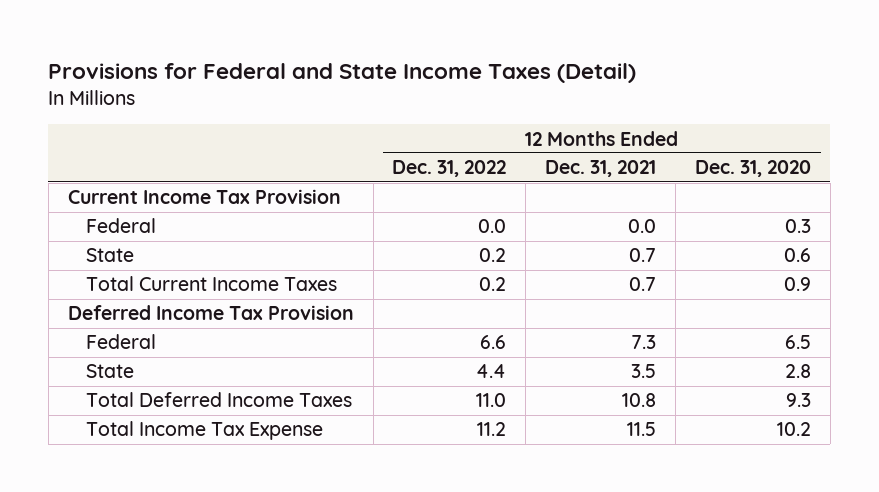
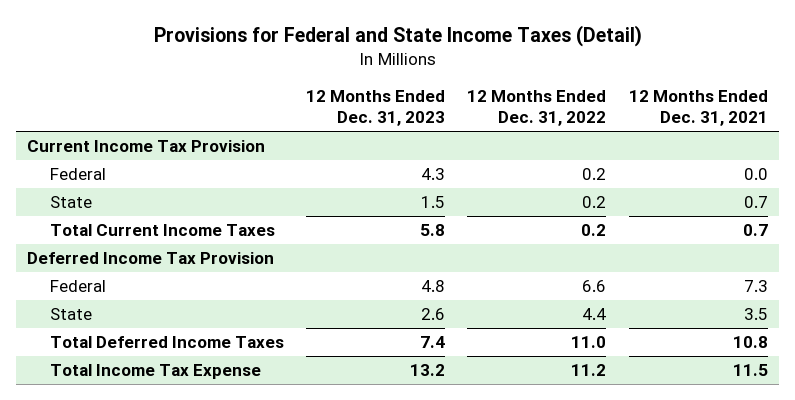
[694,160,811,178] Dec. 31, 2020 -> none
none -> [305,90,445,126] 12 Months Ended Dec. 31, 2023
[478,219,507,234] 0.0 -> [582,168,607,181] 0.2

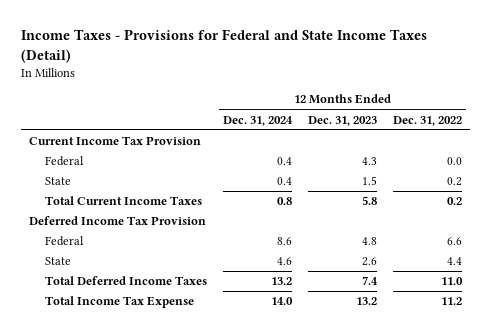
[153,25,642,48] Provisions for Federal and State Income Taxes (Detail) -> [21,29,428,63] Income Taxes - Provisions for Federal and State Income Taxes (Detail)
[628,90,768,126] 12 Months Ended Dec. 31, 2021 -> none
none -> [223,115,294,126] Dec. 31, 2024
[582,168,607,181] 0.2 -> [447,157,463,166] 0.0

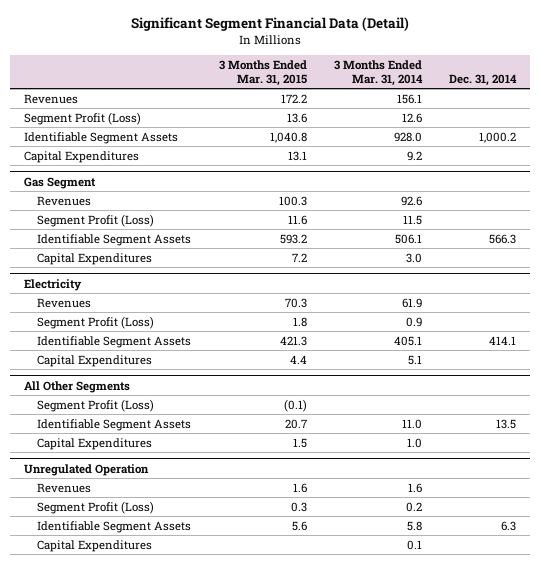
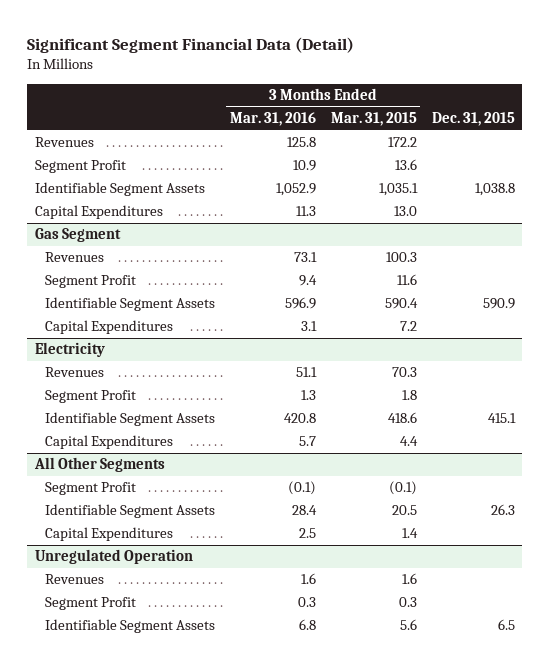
[334,60,424,86] 3 Months Ended Mar. 31, 2014 -> none
[449,73,518,86] Dec. 31, 2014 -> none
none -> [230,112,317,127] Mar. 31, 2016
none -> [431,112,515,127] Dec. 31, 2015
[23,111,141,125] Segment Profit (Loss) -> [34,160,126,174] Segment Profit
[269,131,307,143] 1,040.8 -> [378,183,418,197] 1,035.1
[287,150,307,161] 13.1 -> [393,206,417,217] 13.0
[37,213,155,227] Segment Profit (Loss) -> [45,275,137,289] Segment Profit
[279,233,307,244] 593.2 -> [384,298,418,310] 590.4
[37,315,155,329] Segment Profit (Loss) -> [45,390,137,404] Segment Profit
[279,335,307,346] 421.3 -> [387,412,417,424] 418.6
[37,398,155,412] Segment Profit (Loss) -> [45,482,137,496] Segment Profit
[284,418,307,429] 20.7 -> [391,505,417,516] 20.5
[292,437,307,448] 1.5 -> [401,528,418,539] 1.4
[37,500,155,514] Segment Profit (Loss) -> [45,597,137,611] Segment Profit
[37,539,153,552] Capital Expenditures -> none

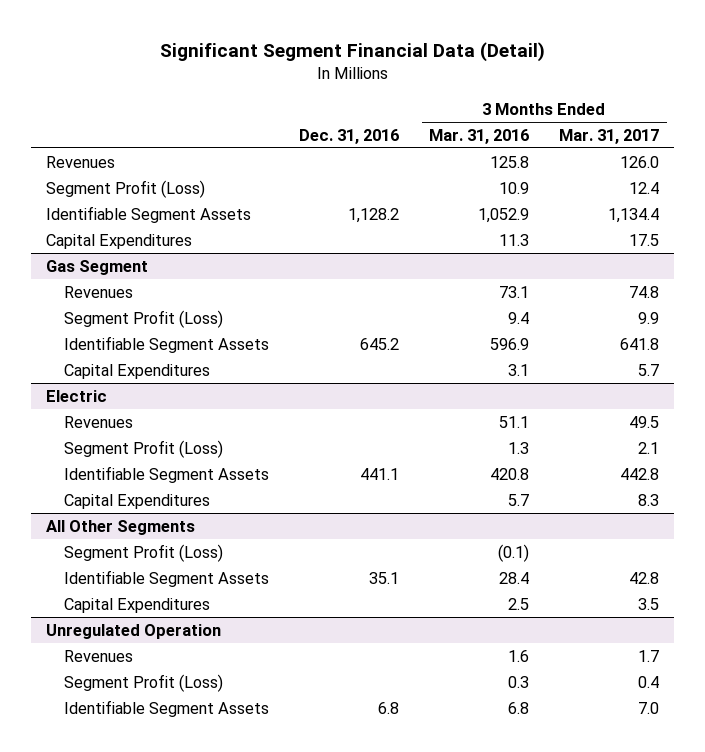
[330,112,417,127] Mar. 31, 2015 -> none
[431,112,515,127] Dec. 31, 2015 -> none
none -> [299,128,400,144] Dec. 31, 2016
none -> [559,128,660,144] Mar. 31, 2017
[34,160,126,174] Segment Profit -> [46,179,206,198] Segment Profit (Loss)
[45,275,137,289] Segment Profit -> [64,309,224,328] Segment Profit (Loss)
[34,342,105,358] Electricity -> none
none -> [46,389,108,402] Electric
[45,390,137,404] Segment Profit -> [64,439,224,458] Segment Profit (Loss)
[45,482,137,496] Segment Profit -> [64,543,224,562] Segment Profit (Loss)
[45,597,137,611] Segment Profit -> [64,673,224,692] Segment Profit (Loss)

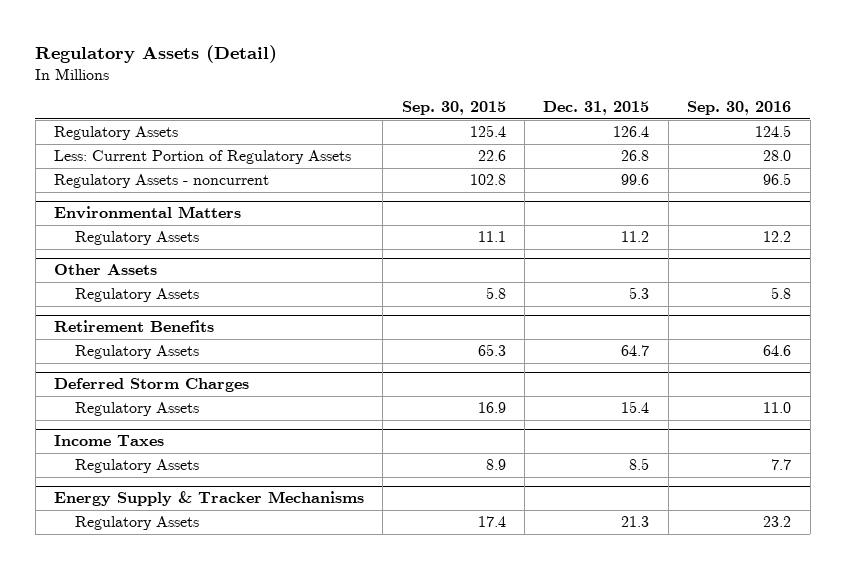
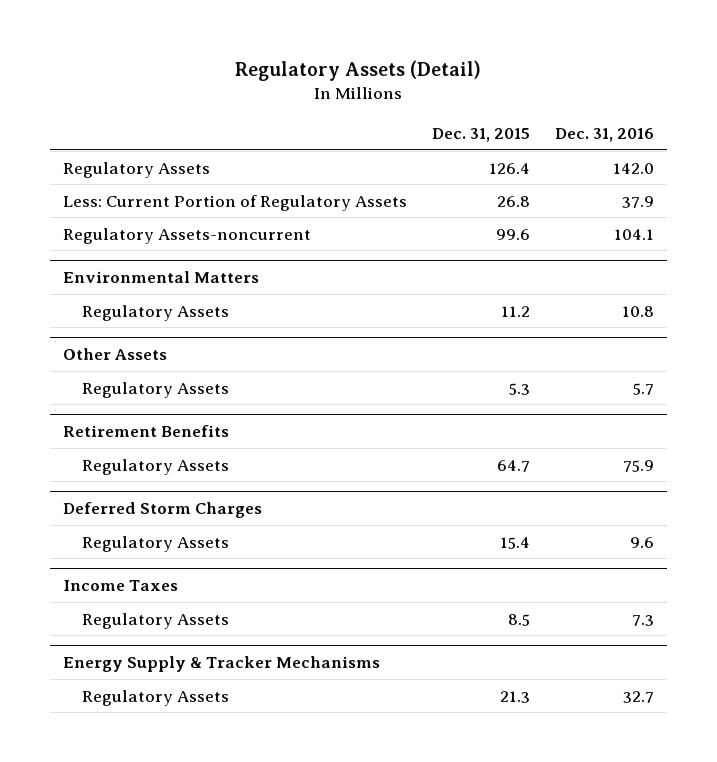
[401,101,506,116] Sep. 30, 2015 -> none
[687,101,792,116] Sep. 30, 2016 -> none
none -> [555,128,655,143] Dec. 31, 2016
[54,174,270,189] Regulatory Assets - noncurrent -> [62,227,311,244] Regulatory Assets-noncurrent

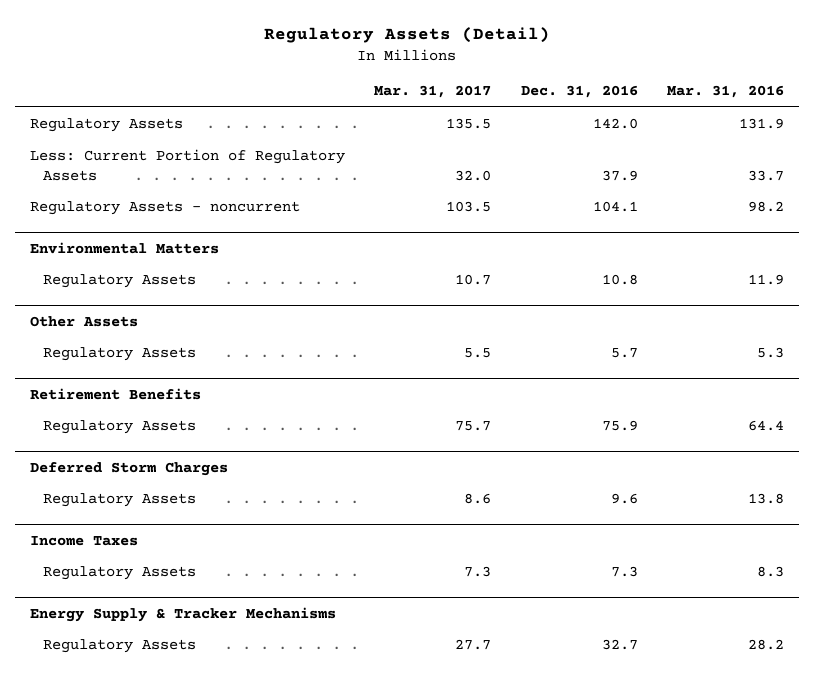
[431,128,530,143] Dec. 31, 2015 -> none
none -> [374,85,492,99] Mar. 31, 2017
none -> [666,85,784,99] Mar. 31, 2016
[62,227,311,244] Regulatory Assets-noncurrent -> [29,201,300,216] Regulatory Assets - noncurrent

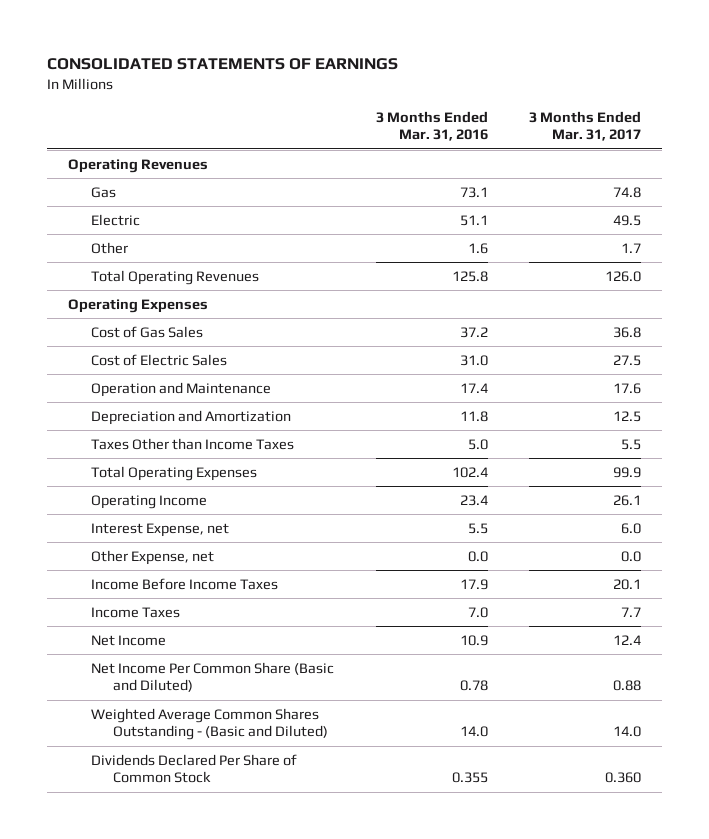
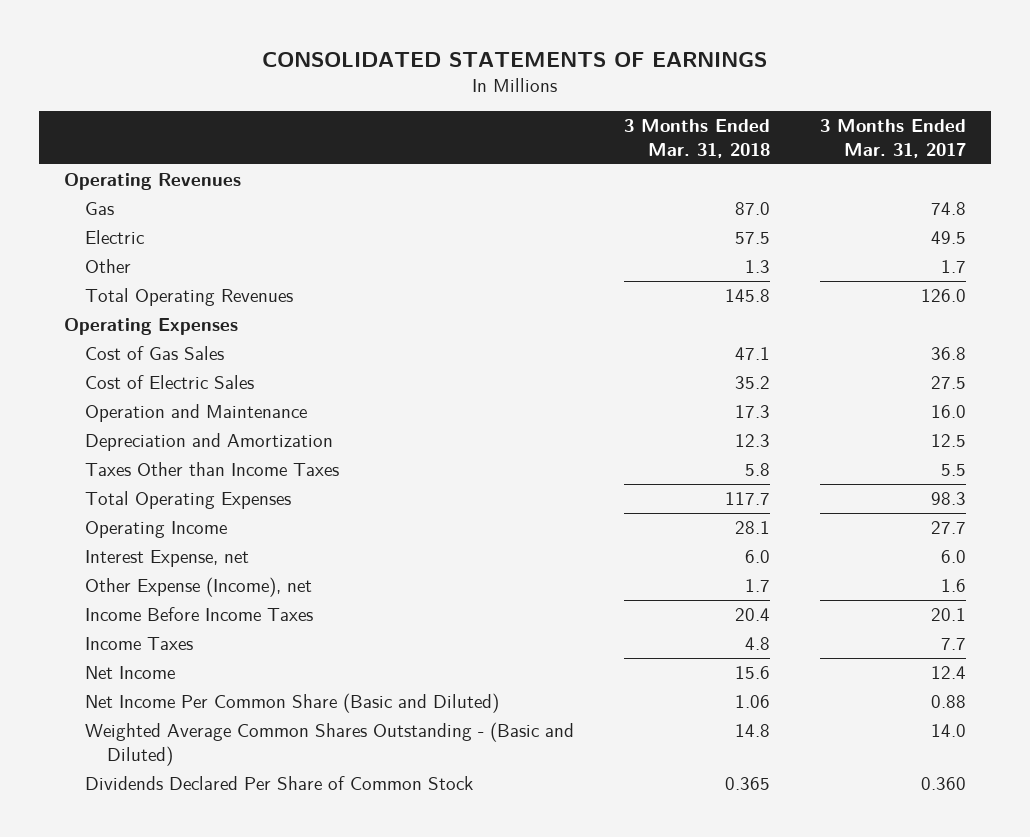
[375,110,488,142] 3 Months Ended Mar. 31, 2016 -> none
none -> [624,119,771,158] 3 Months Ended Mar. 31, 2018
[613,382,642,394] 17.6 -> [931,405,967,419] 16.0
[613,466,642,478] 99.9 -> [931,492,967,506] 98.3
[613,494,642,506] 26.1 -> [931,521,967,535] 27.7
[90,549,214,565] Other Expense, net -> [85,577,313,598] Other Expense (Income), net
[621,550,642,562] 0.0 -> [941,579,967,593] 1.6

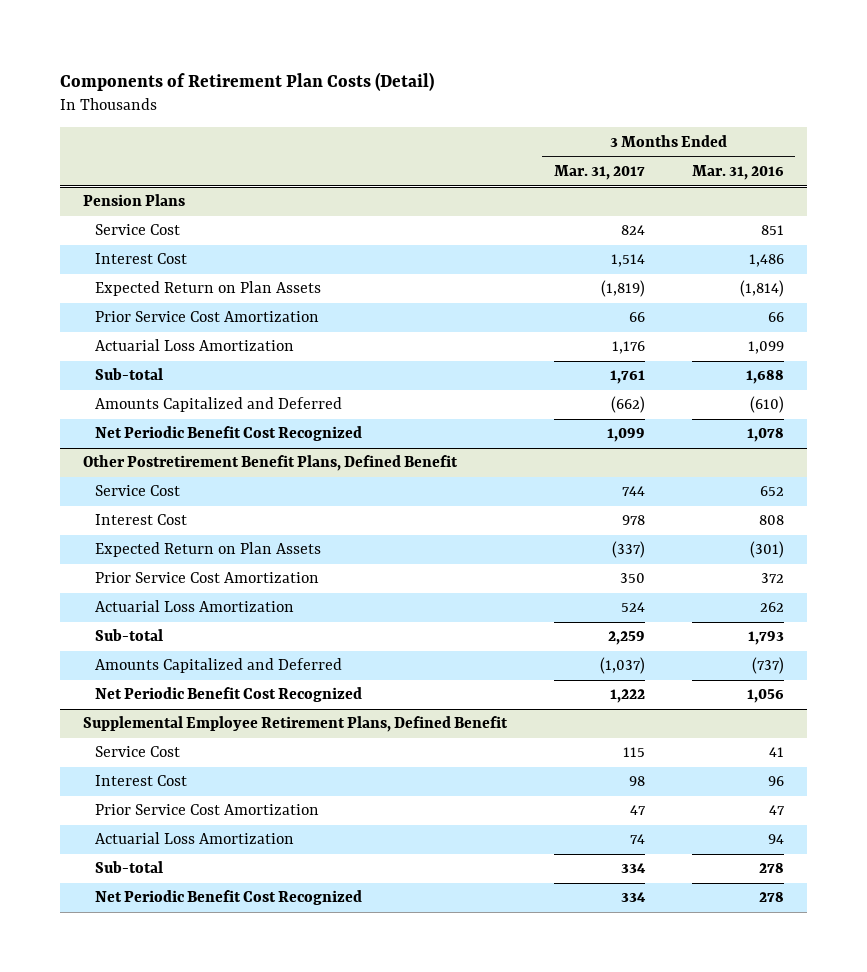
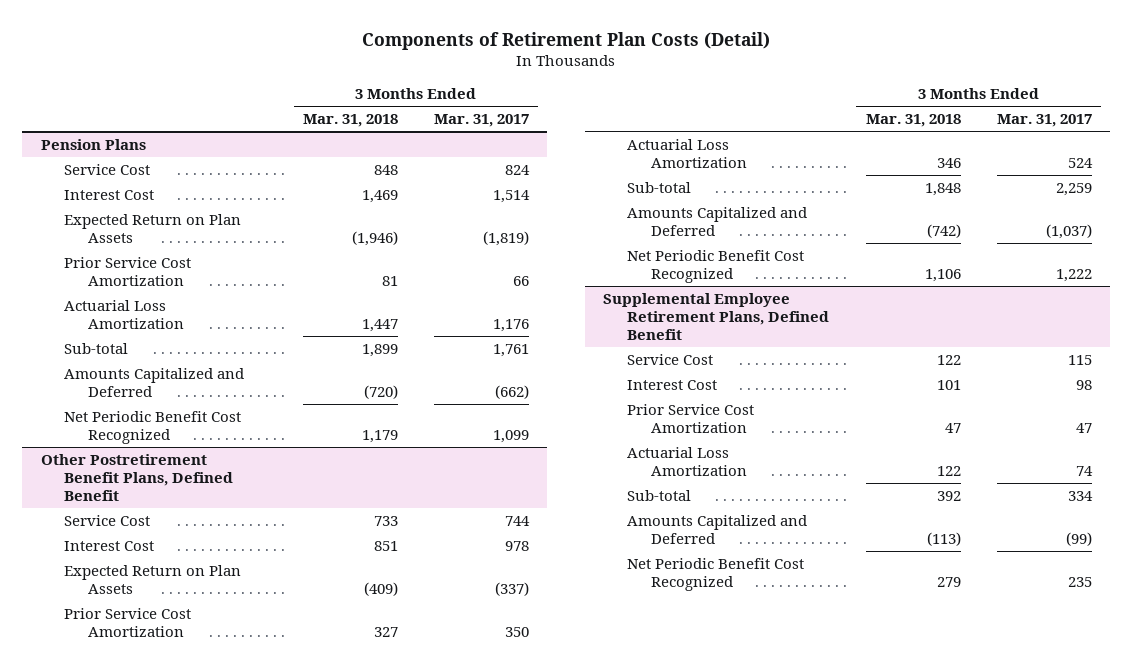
[691,165,784,181] Mar. 31, 2016 -> none
none -> [302,114,398,128] Mar. 31, 2018
none -> [627,514,808,544] Amounts Capitalized and Deferred
[620,892,646,903] 334 -> [1067,576,1092,587] 235

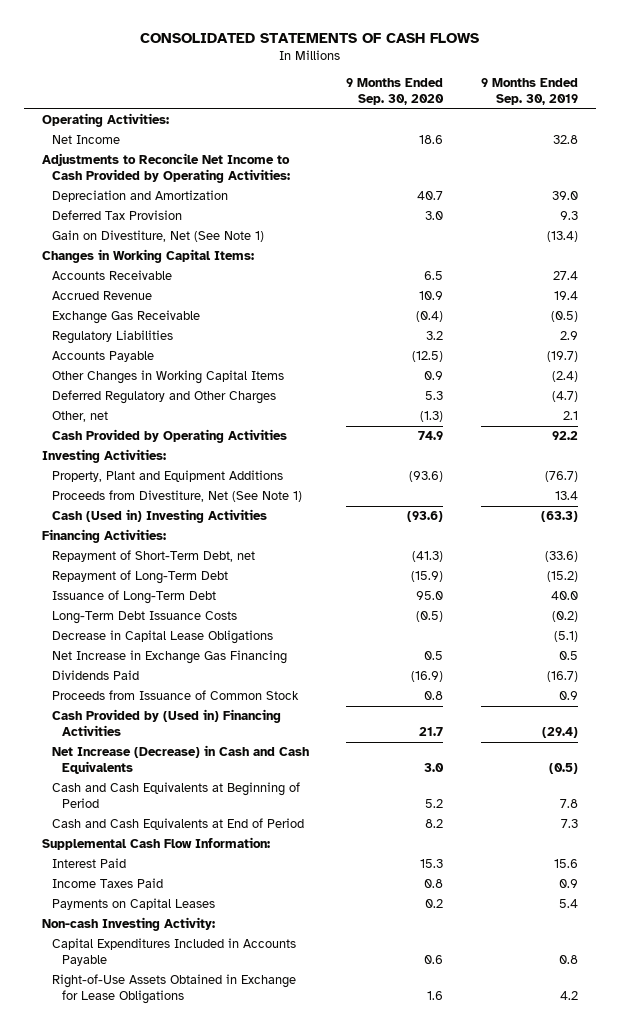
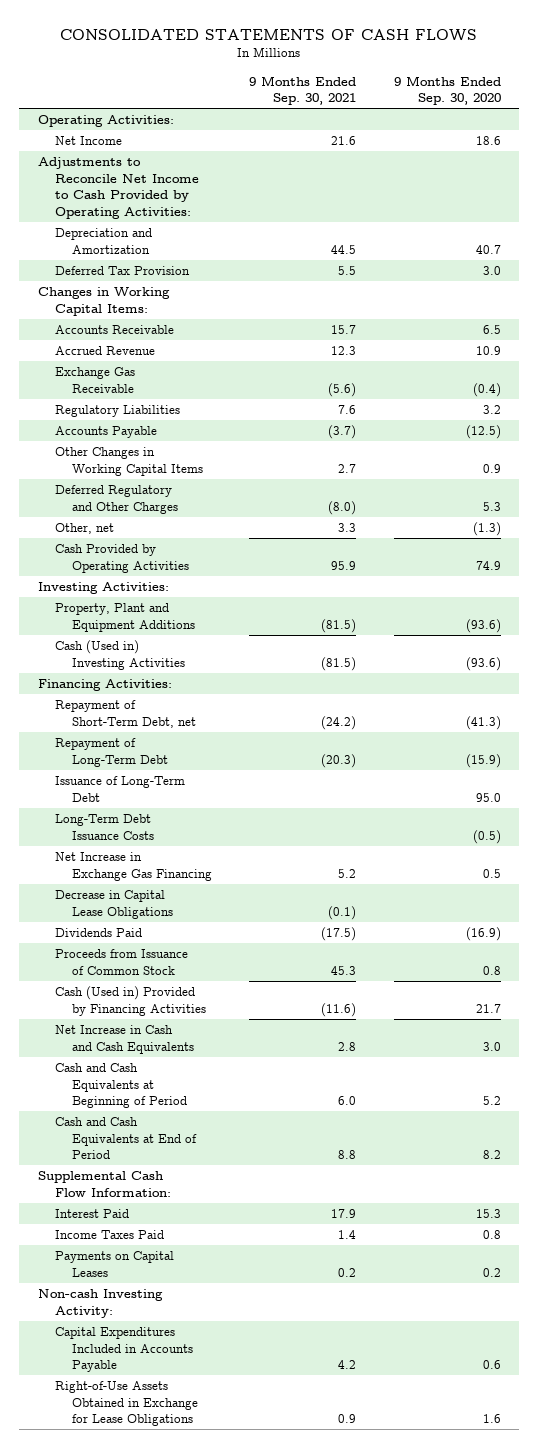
[480,77,578,105] 9 Months Ended Sep. 30, 2019 -> none
none -> [249,75,357,106] 9 Months Ended Sep. 30, 2021
[52,230,265,243] Gain on Divestiture, Net (See Note 1) -> none
[52,490,303,503] Proceeds from Divestiture, Net (See Note 1) -> none
[52,630,274,645] Decrease in Capital Lease Obligations -> [54,890,174,919] Decrease in Capital Lease Obligations
[52,709,282,737] Cash Provided by (Used in) Financing Activities -> [54,986,207,1016] Cash (Used in) Provided by Financing Activities
[52,745,310,775] Net Increase (Decrease) in Cash and Cash Equivalents -> [54,1025,195,1054] Net Increase in Cash and Cash Equivalents

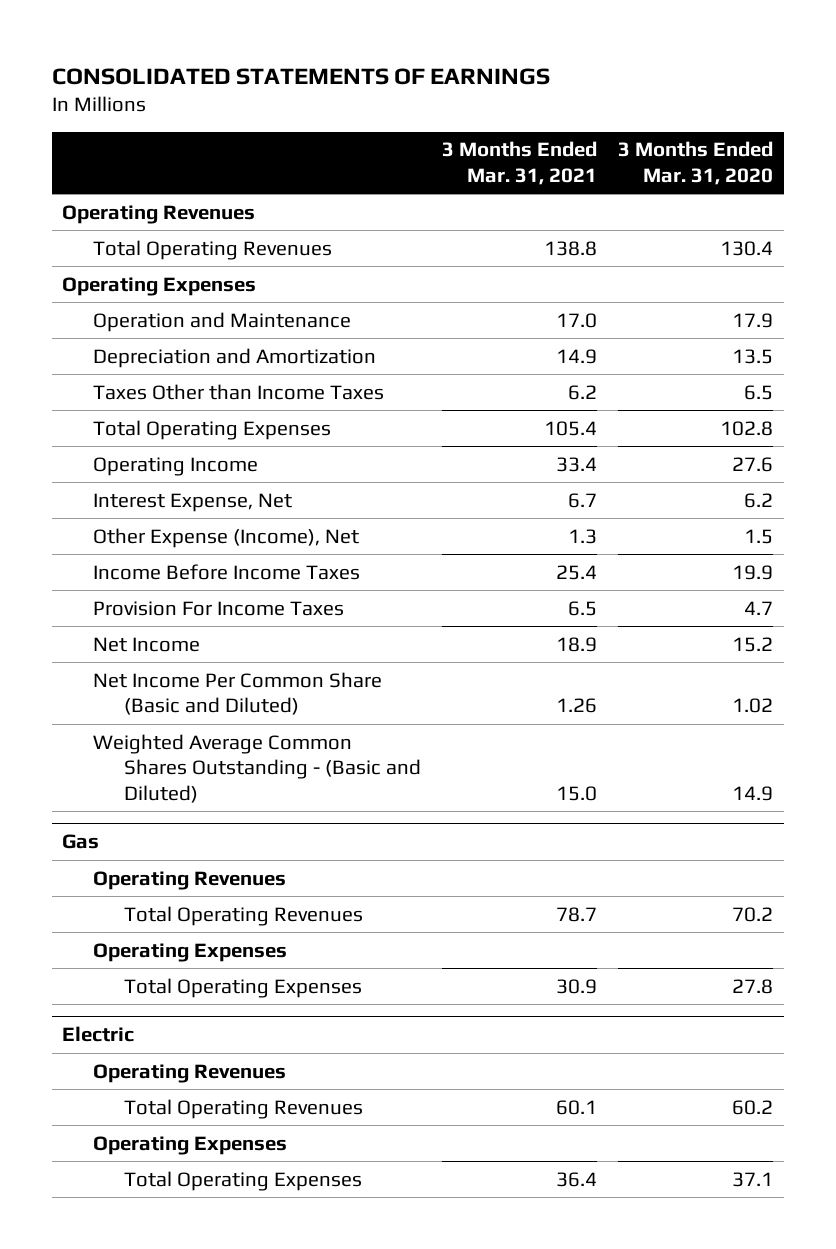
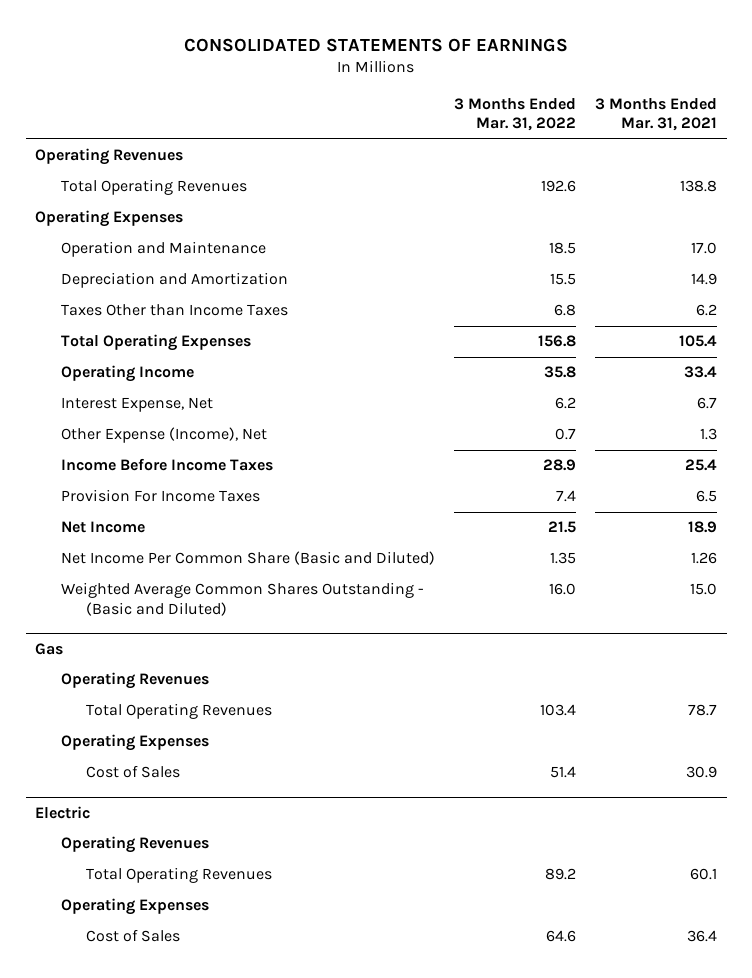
[618,141,774,185] 3 Months Ended Mar. 31, 2020 -> none
none -> [453,98,576,132] 3 Months Ended Mar. 31, 2022
[123,977,362,998] Total Operating Expenses -> none
none -> [86,765,181,779] Cost of Sales
[123,1170,362,1191] Total Operating Expenses -> [86,929,181,943] Cost of Sales

